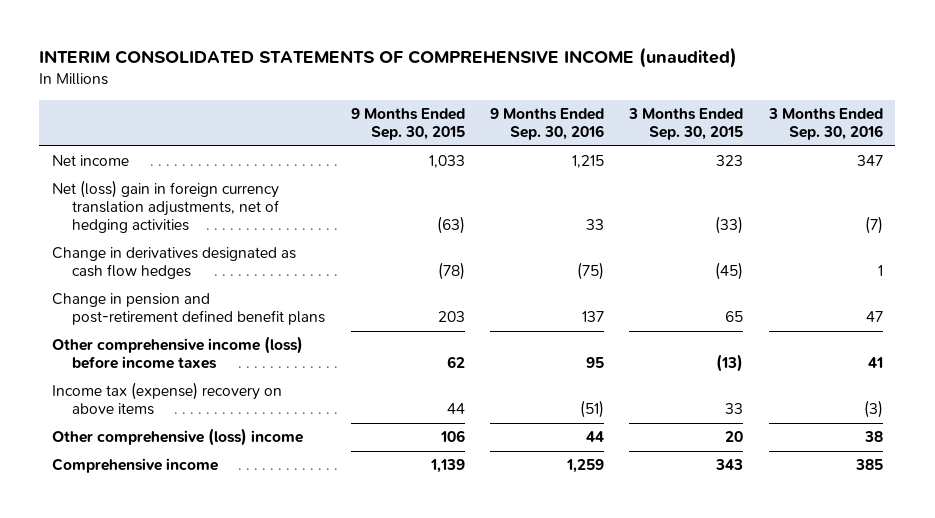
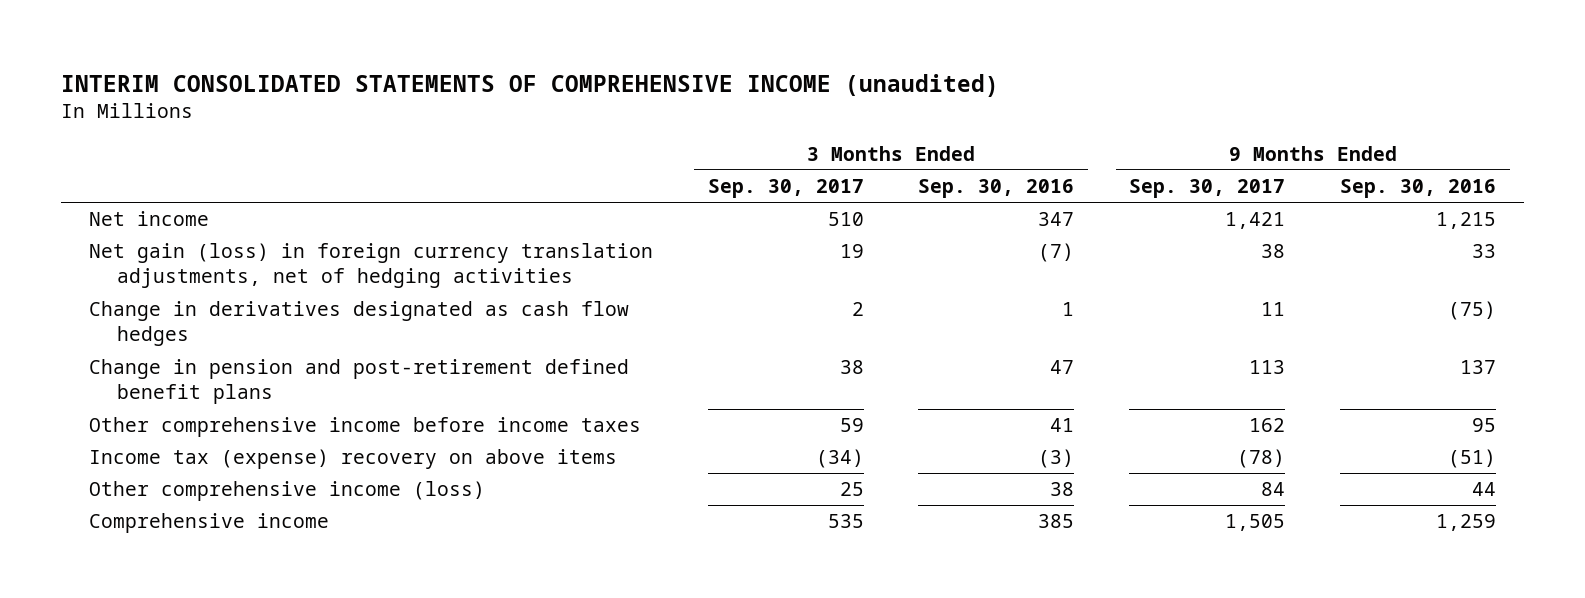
[350,108,465,141] 9 Months Ended Sep. 30, 2015 -> none
[628,108,744,141] 3 Months Ended Sep. 30, 2015 -> none
none -> [707,179,864,199] Sep. 30, 2017
none -> [1129,179,1286,199] Sep. 30, 2017
[52,180,280,234] Net (loss) gain in foreign currency translation adjustments, net of hedging activities -> [88,243,653,289] Net gain (loss) in foreign currency translation adjustments, net of hedging activities
[52,336,304,370] Other comprehensive income (loss) before income taxes -> [88,417,641,438] Other comprehensive income before income taxes
[52,428,304,447] Other comprehensive (loss) income -> [88,481,485,502] Other comprehensive income (loss)

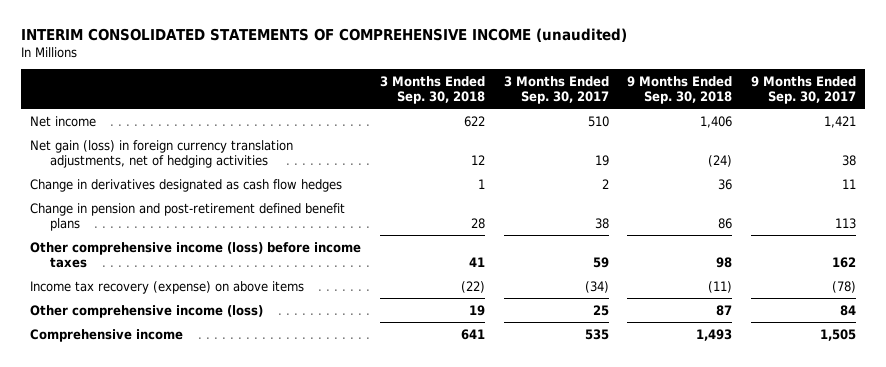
[918,179,1075,199] Sep. 30, 2016 -> none
[1340,179,1497,199] Sep. 30, 2016 -> none
none -> [379,75,485,104] 3 Months Ended Sep. 30, 2018
none -> [627,75,733,104] 9 Months Ended Sep. 30, 2018
[88,417,641,438] Other comprehensive income before income taxes -> [30,241,362,268] Other comprehensive income (loss) before income taxes
[88,449,617,470] Income tax (expense) recovery on above items -> [30,280,305,294] Income tax recovery (expense) on above items

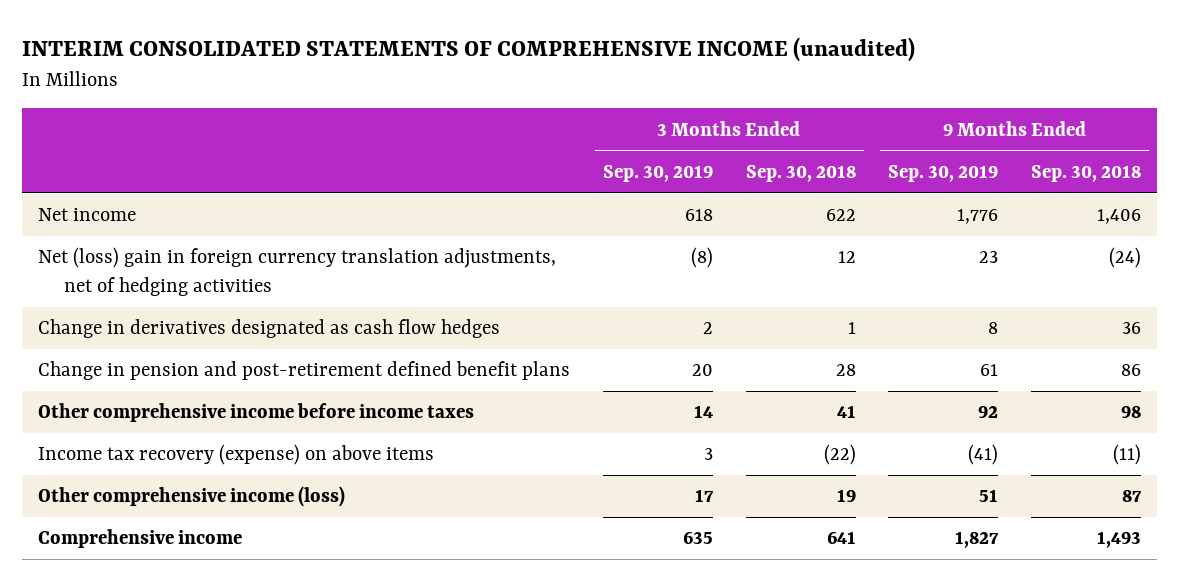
[503,75,609,104] 3 Months Ended Sep. 30, 2017 -> none
[750,75,856,104] 9 Months Ended Sep. 30, 2017 -> none
none -> [602,164,713,182] Sep. 30, 2019
none -> [888,164,999,182] Sep. 30, 2019
[30,139,294,168] Net gain (loss) in foreign currency translation adjustments, net of hedging activities -> [38,247,557,297] Net (loss) gain in foreign currency translation adjustments, net of hedging activities
[30,241,362,268] Other comprehensive income (loss) before income taxes -> [38,403,475,423] Other comprehensive income before income taxes

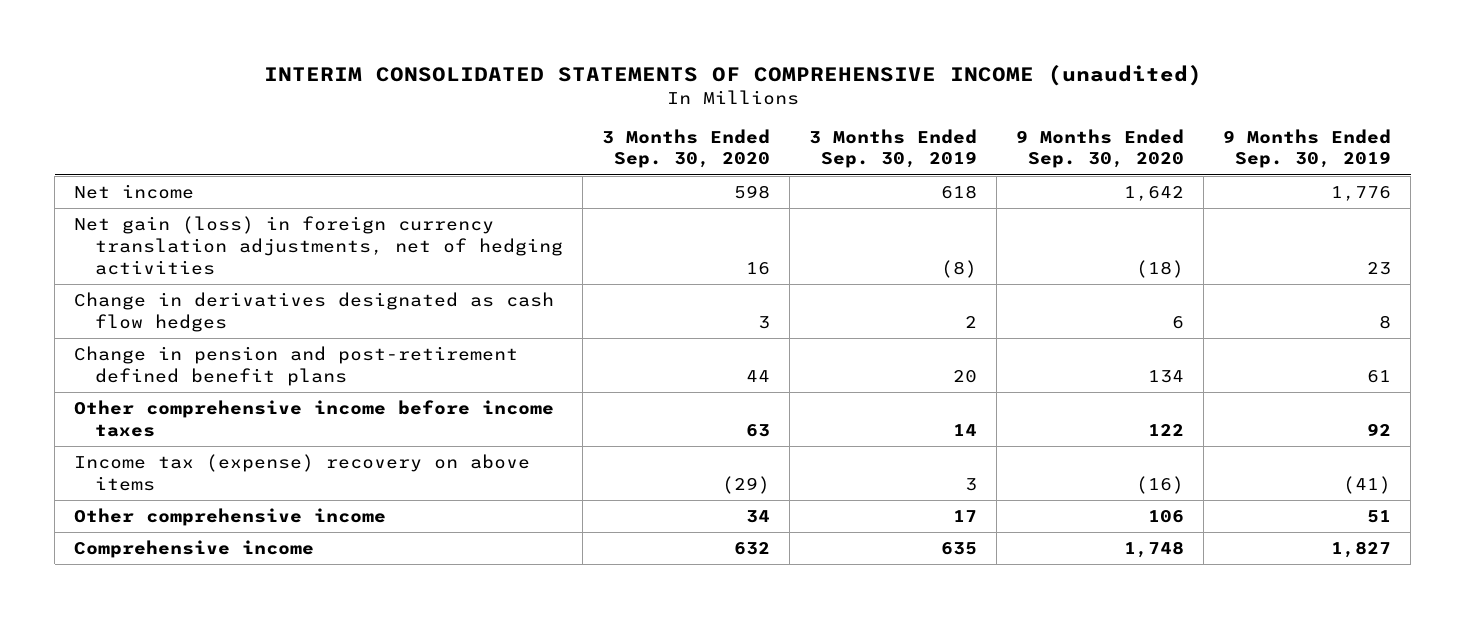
[745,164,856,182] Sep. 30, 2018 -> none
[1030,164,1141,182] Sep. 30, 2018 -> none
none -> [602,128,771,169] 3 Months Ended Sep. 30, 2020
none -> [1016,128,1185,169] 9 Months Ended Sep. 30, 2020
[38,247,557,297] Net (loss) gain in foreign currency translation adjustments, net of hedging activities -> [74,216,564,275] Net gain (loss) in foreign currency translation adjustments, net of hedging activities
[38,444,435,466] Income tax recovery (expense) on above items -> [74,454,531,491] Income tax (expense) recovery on above items
[38,486,346,508] Other comprehensive income (loss) -> [74,508,387,527] Other comprehensive income

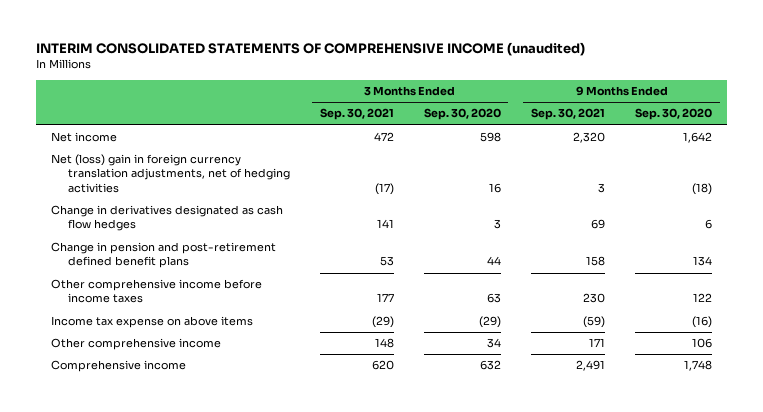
[809,128,978,169] 3 Months Ended Sep. 30, 2019 -> none
[1223,128,1392,169] 9 Months Ended Sep. 30, 2019 -> none
none -> [319,108,394,121] Sep. 30, 2021
none -> [530,108,605,121] Sep. 30, 2021
[74,216,564,275] Net gain (loss) in foreign currency translation adjustments, net of hedging activities -> [51,154,290,193] Net (loss) gain in foreign currency translation adjustments, net of hedging activities
[74,454,531,491] Income tax (expense) recovery on above items -> [51,316,254,329] Income tax expense on above items

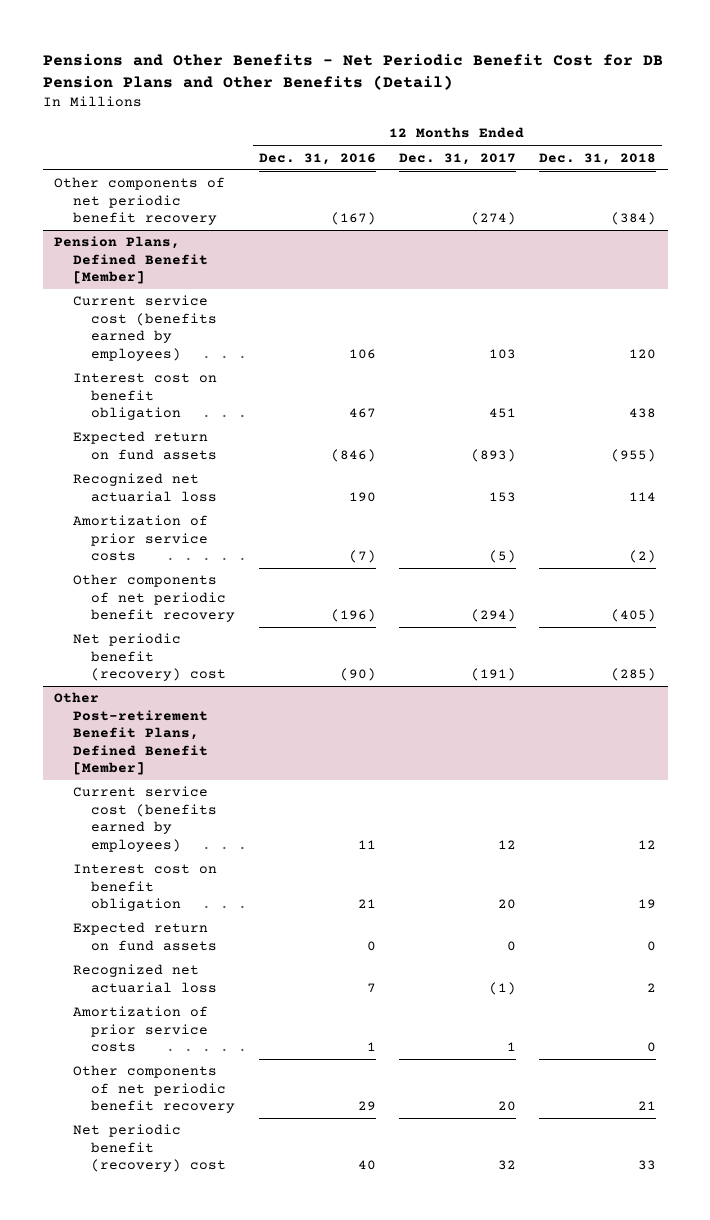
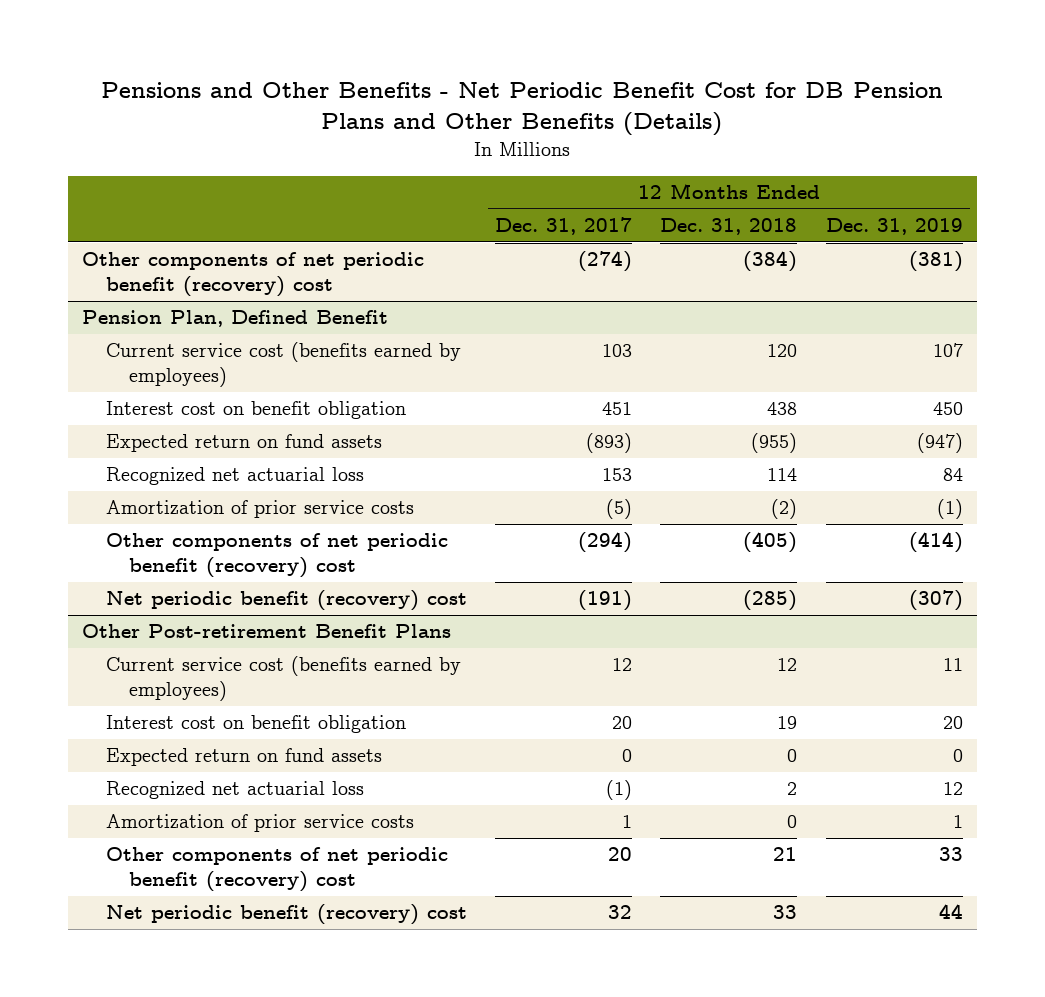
[42,53,663,91] Pensions and Other Benefits - Net Periodic Benefit Cost for DB Pension Plans and Other Benefits (Detail) -> [101,82,944,137] Pensions and Other Benefits - Net Periodic Benefit Cost for DB Pension Plans and Other Benefits (Details)
[258,152,376,165] Dec. 31, 2016 -> none
none -> [825,218,963,236] Dec. 31, 2019
[54,177,226,226] Other components of net periodic benefit recovery -> [81,252,424,297] Other components of net periodic benefit (recovery) cost
[54,236,208,285] Pension Plans, Defined Benefit [Member] -> [81,310,388,328] Pension Plan, Defined Benefit
[72,574,236,623] Other components of net periodic benefit recovery -> [105,533,448,578] Other components of net periodic benefit (recovery) cost
[54,692,208,776] Other Post-retirement Benefit Plans, Defined Benefit [Member] -> [81,624,451,639] Other Post-retirement Benefit Plans
[72,1065,236,1114] Other components of net periodic benefit recovery -> [105,847,448,892] Other components of net periodic benefit (recovery) cost

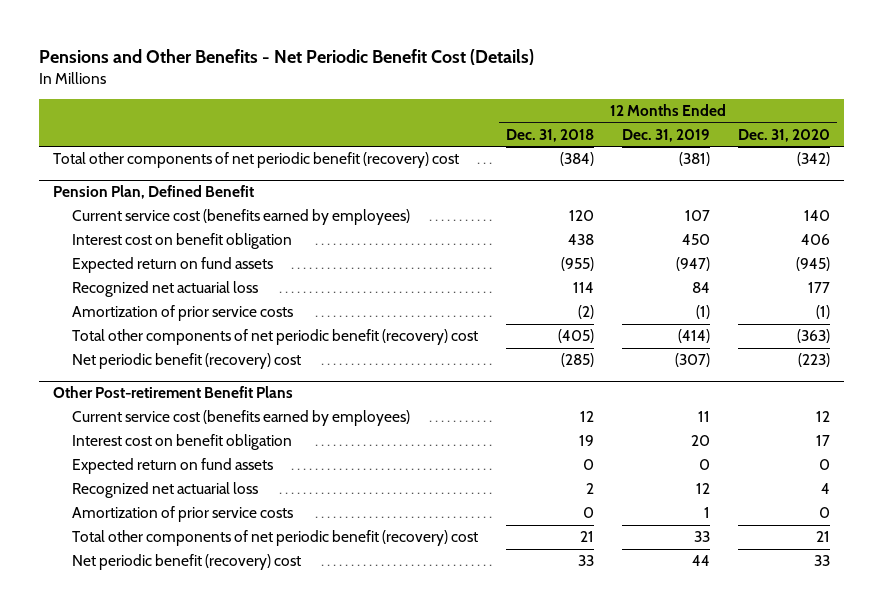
[101,82,944,137] Pensions and Other Benefits - Net Periodic Benefit Cost for DB Pension Plans and Other Benefits (Details) -> [38,48,534,65] Pensions and Other Benefits - Net Periodic Benefit Cost (Details)
[495,217,633,236] Dec. 31, 2017 -> none
none -> [738,128,831,142] Dec. 31, 2020
[81,252,424,297] Other components of net periodic benefit (recovery) cost -> [52,152,459,169] Total other components of net periodic benefit (recovery) cost
[105,533,448,578] Other components of net periodic benefit (recovery) cost -> [71,329,478,346] Total other components of net periodic benefit (recovery) cost
[105,847,448,892] Other components of net periodic benefit (recovery) cost -> [71,530,478,547] Total other components of net periodic benefit (recovery) cost

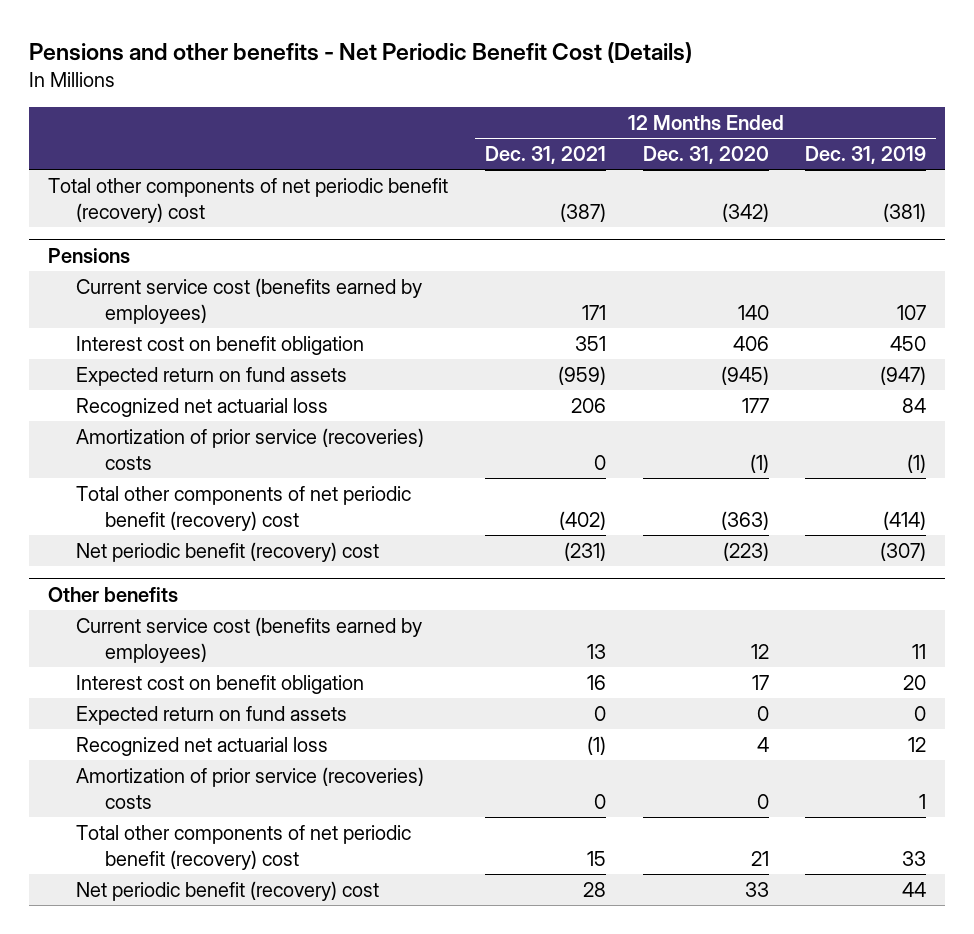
[38,48,534,65] Pensions and Other Benefits - Net Periodic Benefit Cost (Details) -> [29,42,693,64] Pensions and other benefits - Net Periodic Benefit Cost (Details)
[505,128,594,142] Dec. 31, 2018 -> none
none -> [484,145,606,164] Dec. 31, 2021
[52,185,254,200] Pension Plan, Defined Benefit -> [47,247,130,263] Pensions
[71,305,293,322] Amortization of prior service costs -> [76,427,425,470] Amortization of prior service (recoveries) costs
[52,386,293,399] Other Post-retirement Benefit Plans -> [47,586,178,602] Other benefits
[71,506,293,523] Amortization of prior service costs -> [76,766,425,809] Amortization of prior service (recoveries) costs

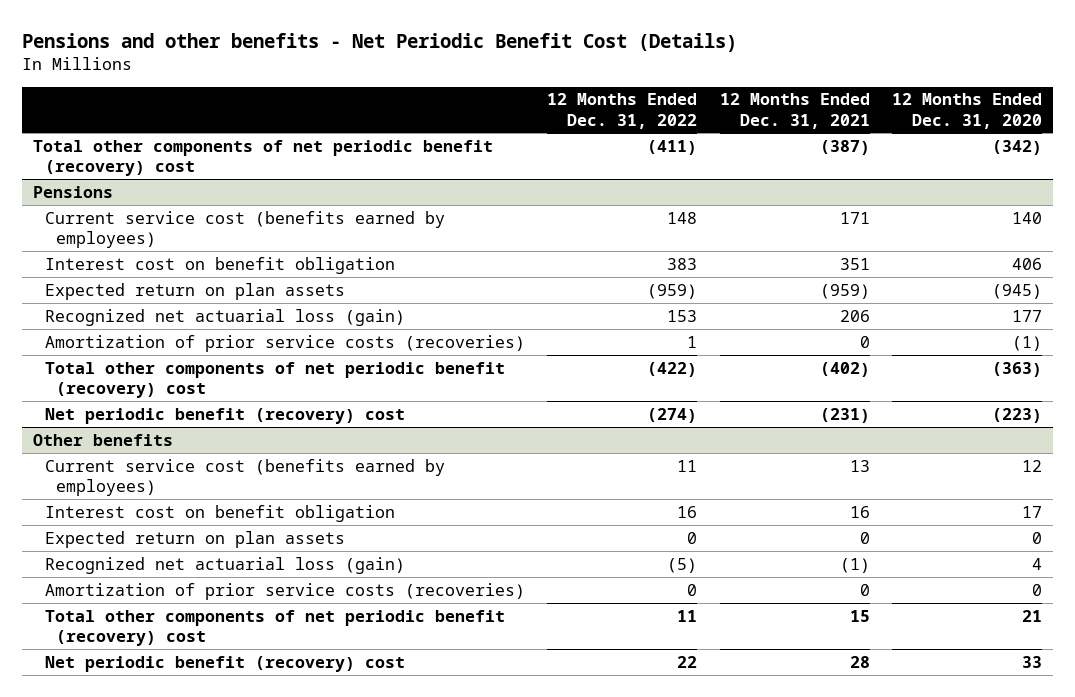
[805,145,927,164] Dec. 31, 2019 -> none
none -> [547,93,698,129] 12 Months Ended Dec. 31, 2022
[76,366,348,386] Expected return on fund assets -> [44,282,345,300] Expected return on plan assets
[76,397,329,417] Recognized net actuarial loss -> [44,308,405,326] Recognized net actuarial loss (gain)
[76,427,425,470] Amortization of prior service (recoveries) costs -> [44,334,525,352] Amortization of prior service costs (recoveries)
[76,705,348,725] Expected return on fund assets -> [44,530,345,548] Expected return on plan assets
[76,736,329,756] Recognized net actuarial loss -> [44,556,405,574] Recognized net actuarial loss (gain)
[76,766,425,809] Amortization of prior service (recoveries) costs -> [44,582,525,600] Amortization of prior service costs (recoveries)

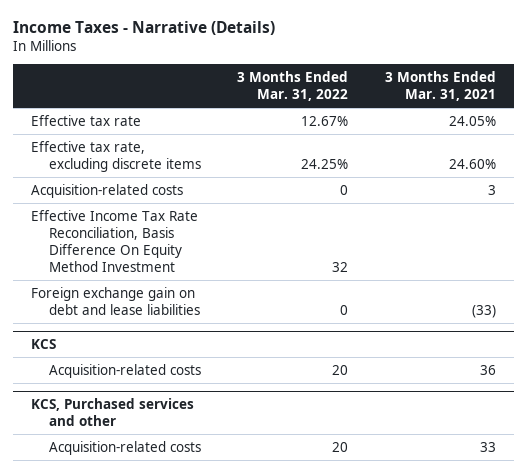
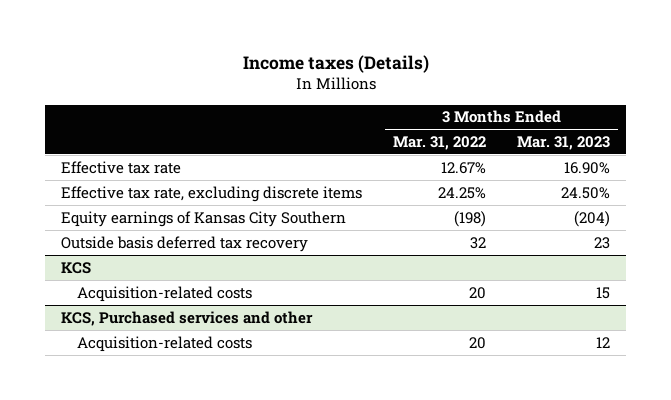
[12,21,275,36] Income Taxes - Narrative (Details) -> [242,54,429,73] Income taxes (Details)
[384,71,496,102] 3 Months Ended Mar. 31, 2021 -> none
none -> [517,136,611,151] Mar. 31, 2023
[30,183,183,198] Acquisition-related costs -> none
[30,286,200,315] Foreign exchange gain on debt and lease liabilities -> none
none -> [60,210,346,227] Equity earnings of Kansas City Southern
[30,209,198,272] Effective Income Tax Rate Reconciliation, Basis Difference On Equity Method Investment -> [60,235,308,252] Outside basis deferred tax recovery

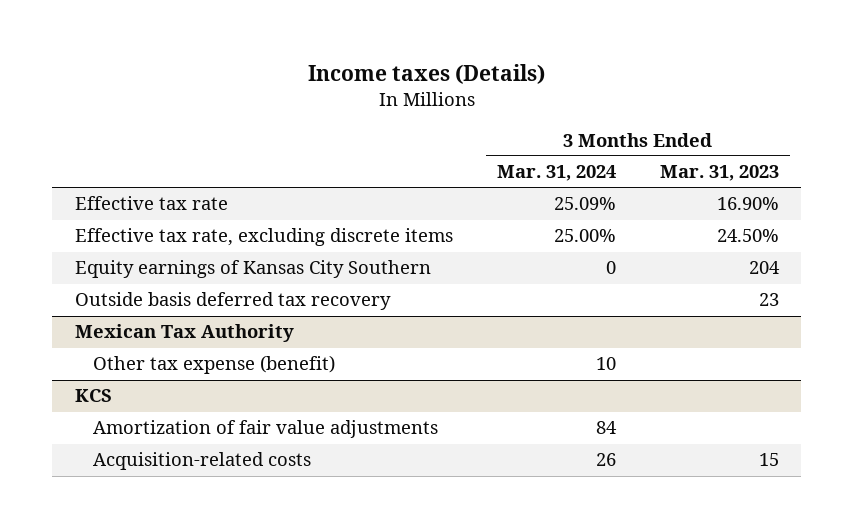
[393,136,487,151] Mar. 31, 2022 -> none
none -> [496,165,616,182] Mar. 31, 2024
[574,210,611,227] (204) -> [749,261,781,275] 204
none -> [74,324,294,343] Mexican Tax Authority
none -> [92,355,335,375] Other tax expense (benefit)
none -> [92,420,438,439] Amortization of fair value adjustments
[60,310,313,326] KCS, Purchased services and other -> none
[77,335,253,352] Acquisition-related costs -> none

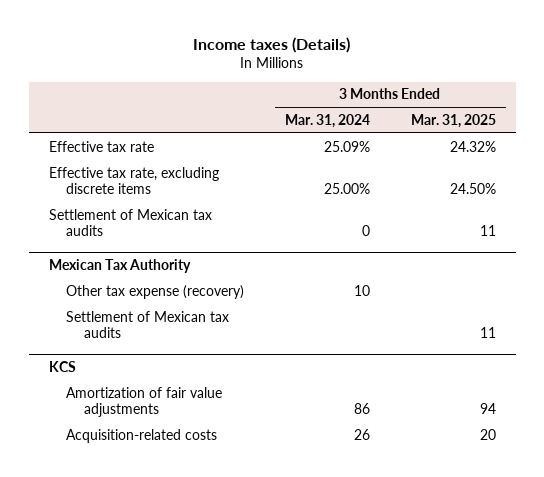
[660,165,780,182] Mar. 31, 2023 -> none
none -> [410,113,496,128] Mar. 31, 2025
[74,260,431,279] Equity earnings of Kansas City Southern -> none
[74,292,391,311] Outside basis deferred tax recovery -> none
none -> [48,208,212,236] Settlement of Mexican tax audits
[92,355,335,375] Other tax expense (benefit) -> [66,284,245,299] Other tax expense (recovery)
none -> [66,310,230,338] Settlement of Mexican tax audits
[595,421,617,435] 84 -> [353,402,370,414] 86

